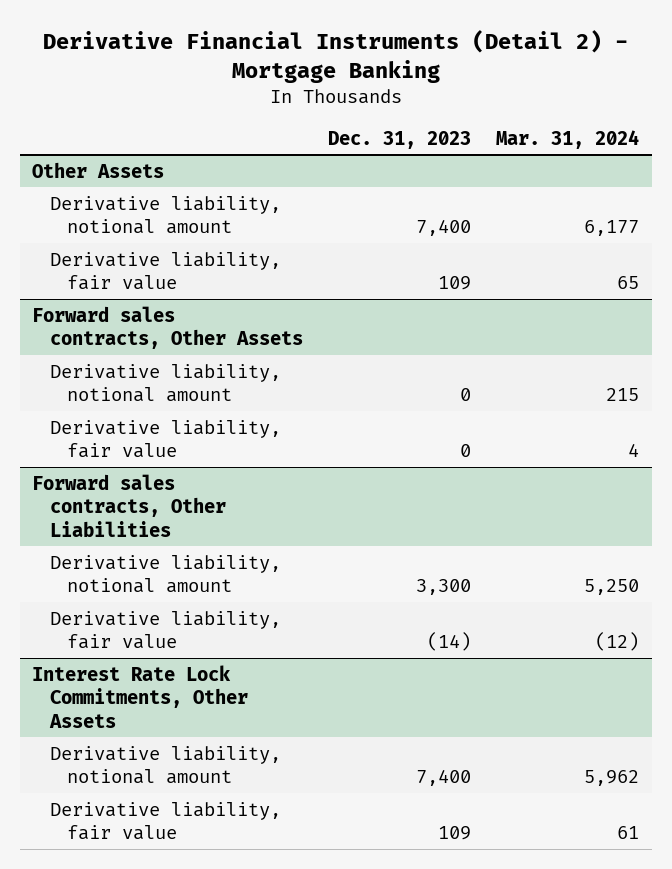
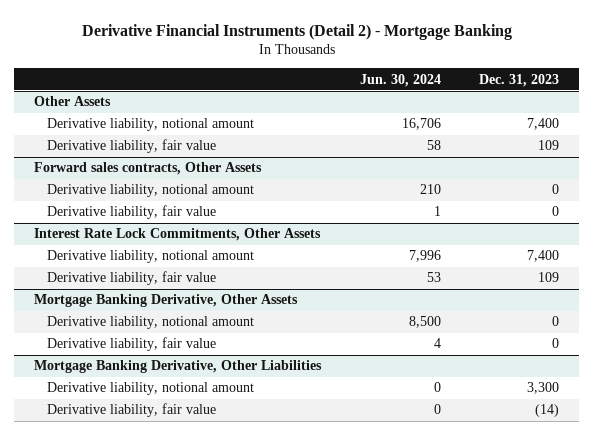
[496,129,640,149] Mar. 31, 2024 -> none
none -> [359,73,441,87] Jun. 30, 2024
[32,473,226,537] Forward sales contracts, Other Liabilities -> none
[49,554,281,594] Derivative liability, notional amount -> none
[49,610,281,650] Derivative liability, fair value -> none
none -> [33,294,298,308] Mortgage Banking Derivative, Other Assets
none -> [47,316,255,330] Derivative liability, notional amount
none -> [47,337,217,352] Derivative liability, fair value
none -> [33,360,322,374] Mortgage Banking Derivative, Other Liabilities
none -> [47,382,255,396] Derivative liability, notional amount
none -> [47,403,217,418] Derivative liability, fair value

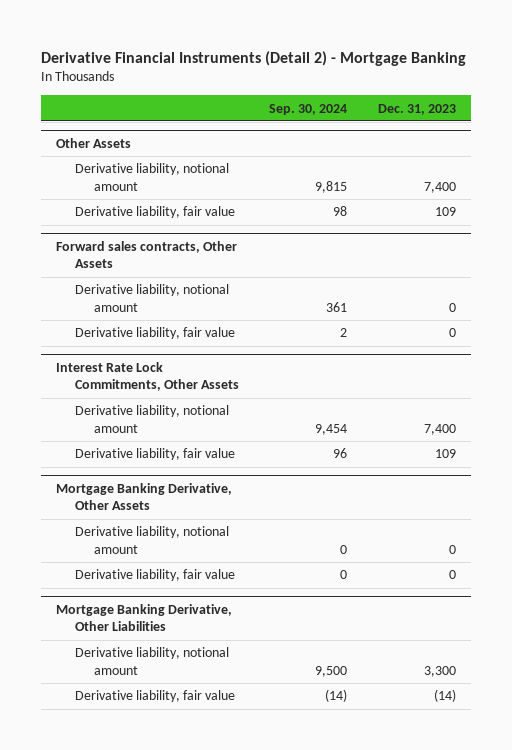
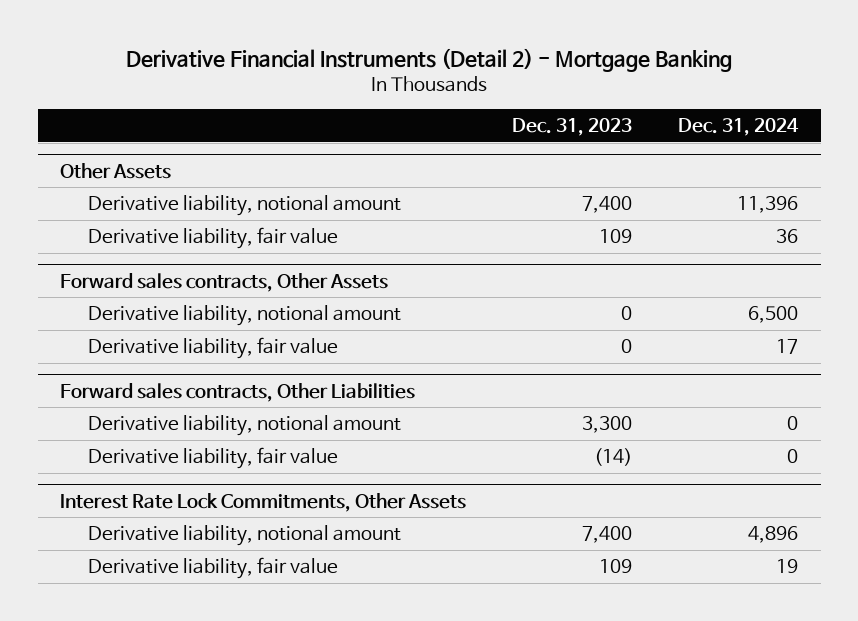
[269,103,348,115] Sep. 30, 2024 -> none
none -> [677,118,799,137] Dec. 31, 2024
none -> [60,382,416,402] Forward sales contracts, Other Liabilities
none -> [88,414,402,436] Derivative liability, notional amount
none -> [88,446,339,469] Derivative liability, fair value
[56,483,233,511] Mortgage Banking Derivative, Other Assets -> none
[74,526,229,554] Derivative liability, notional amount -> none
[74,569,235,582] Derivative liability, fair value -> none
[56,604,233,632] Mortgage Banking Derivative, Other Liabilities -> none
[74,647,229,675] Derivative liability, notional amount -> none
[74,690,235,703] Derivative liability, fair value -> none

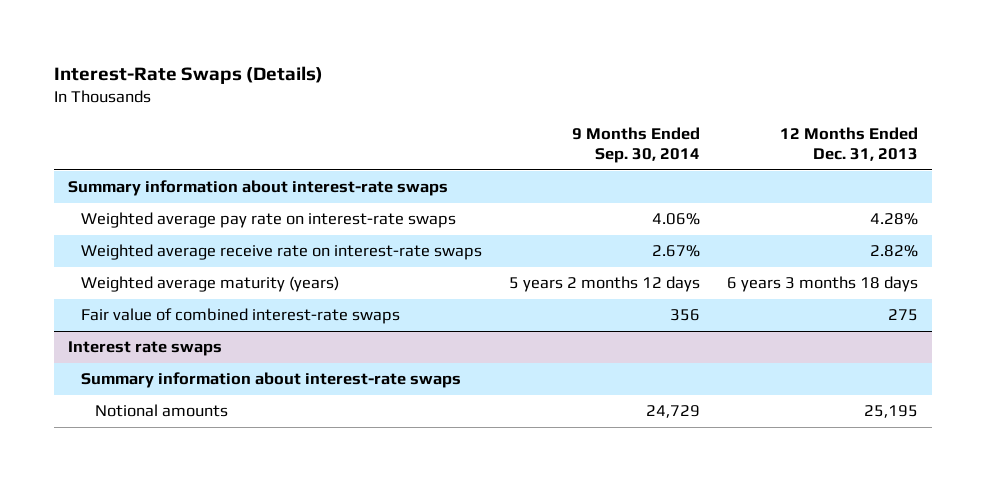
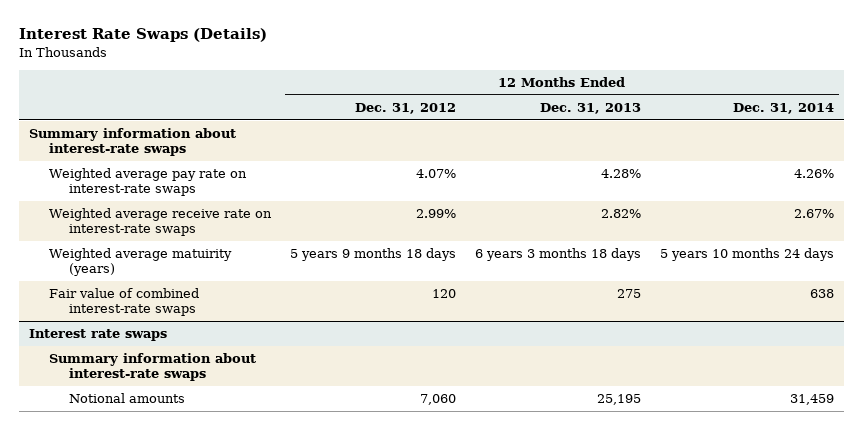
[53,65,323,84] Interest-Rate Swaps (Details) -> [19,28,268,43] Interest Rate Swaps (Details)
[572,127,701,164] 9 Months Ended Sep. 30, 2014 -> none
none -> [355,102,457,114] Dec. 31, 2012
none -> [733,102,835,114] Dec. 31, 2014
[81,276,340,293] Weighted average maturity (years) -> [49,248,233,277] Weighted average matuirity (years)

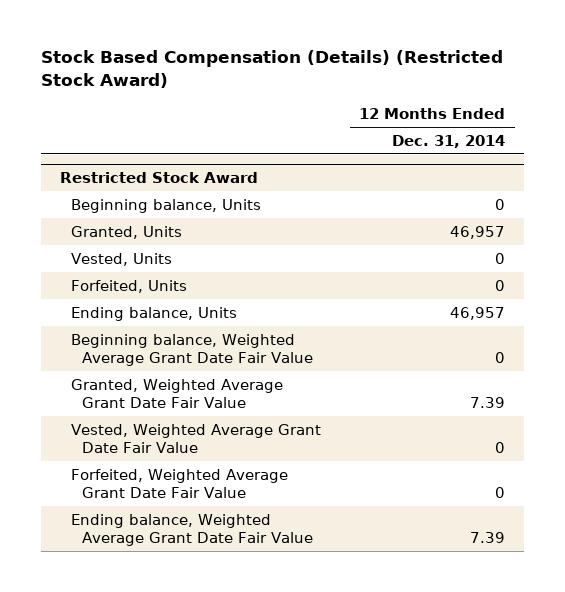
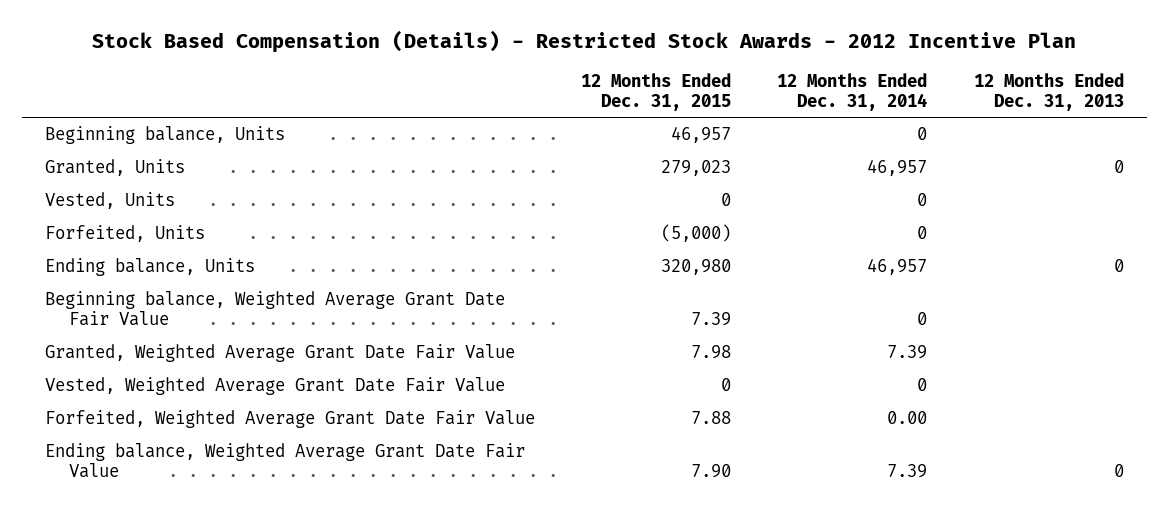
[40,50,503,88] Stock Based Compensation (Details) (Restricted Stock Award) -> [92,29,1077,53] Stock Based Compensation (Details) - Restricted Stock Awards - 2012 Incentive Plan
none -> [581,72,732,111] 12 Months Ended Dec. 31, 2015
none -> [973,72,1124,111] 12 Months Ended Dec. 31, 2013
[59,171,258,183] Restricted Stock Award -> none
[495,486,506,498] 0 -> [887,411,928,425] 0.00

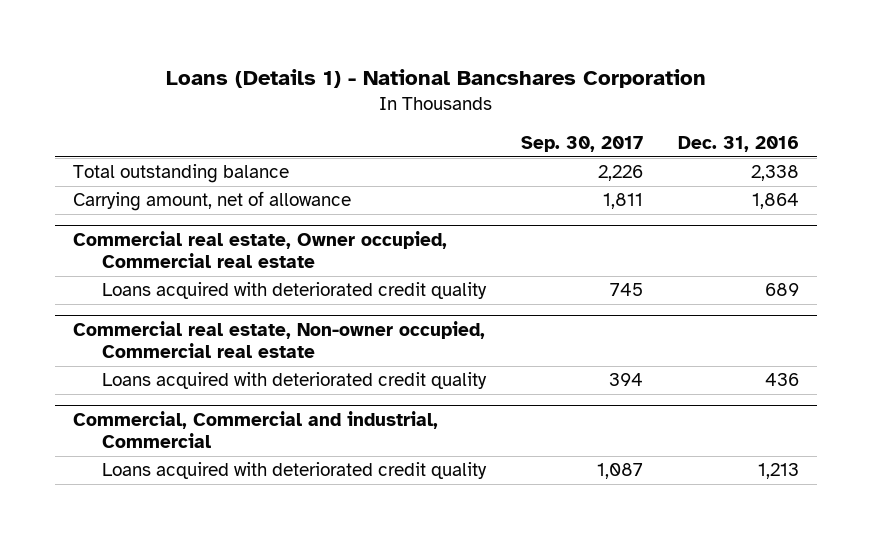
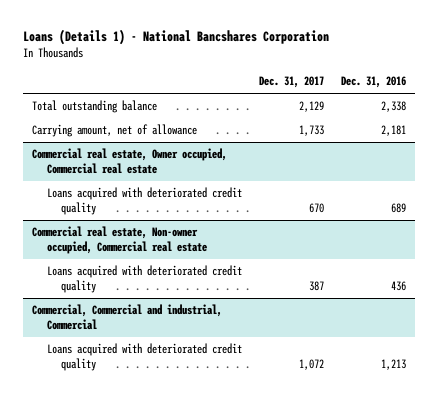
[521,135,644,152] Sep. 30, 2017 -> none
none -> [258,76,324,89] Dec. 31, 2017
[752,193,800,210] 1,864 -> [381,125,407,137] 2,181

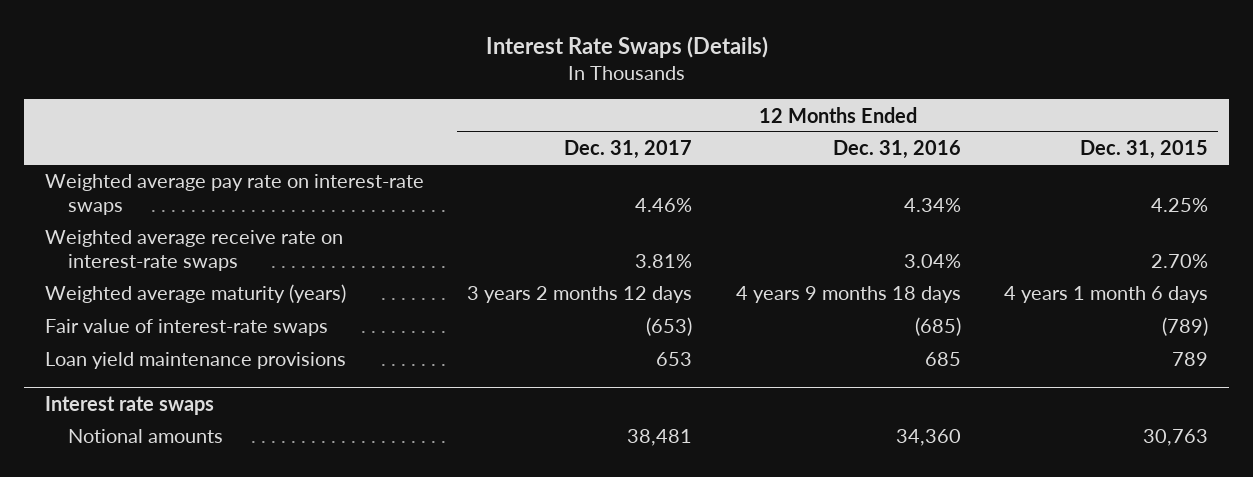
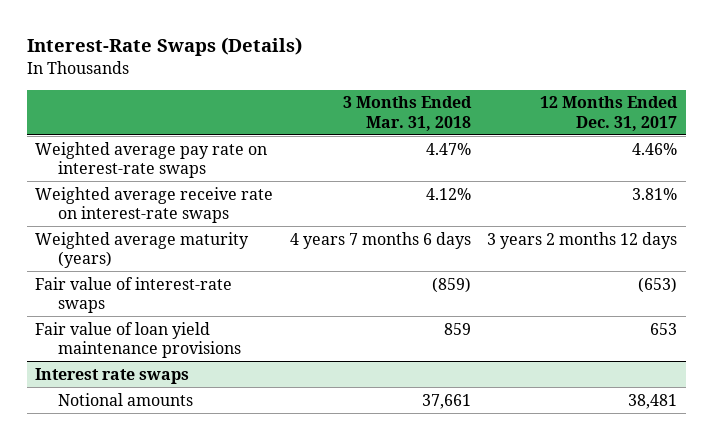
[485,35,768,58] Interest Rate Swaps (Details) -> [26,36,302,56] Interest-Rate Swaps (Details)
[832,140,961,160] Dec. 31, 2016 -> none
[1079,140,1208,160] Dec. 31, 2015 -> none
none -> [342,96,472,131] 3 Months Ended Mar. 31, 2018
[45,352,347,370] Loan yield maintenance provisions -> [34,321,242,359] Fair value of loan yield maintenance provisions

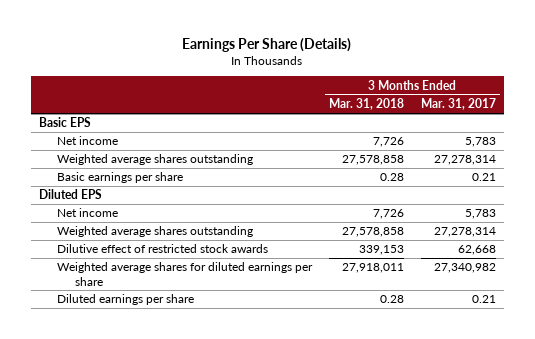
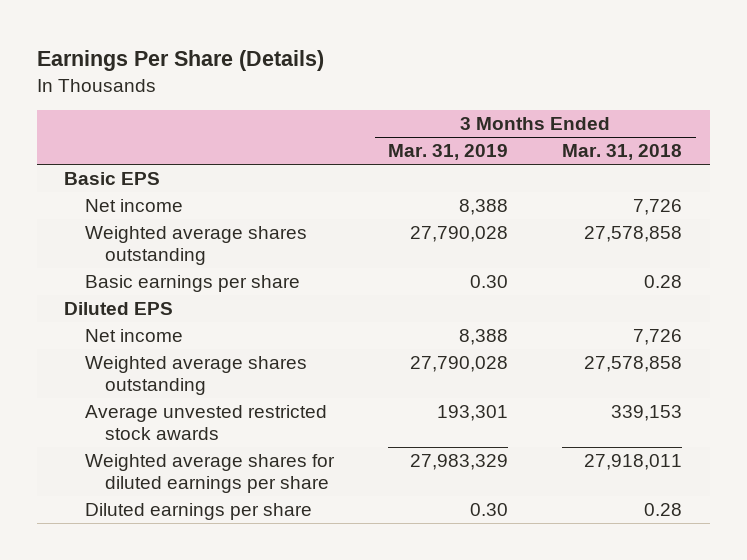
[420,98,496,111] Mar. 31, 2017 -> none
none -> [388,144,509,161] Mar. 31, 2019
[56,244,268,254] Dilutive effect of restricted stock awards -> [84,404,327,440] Average unvested restricted stock awards

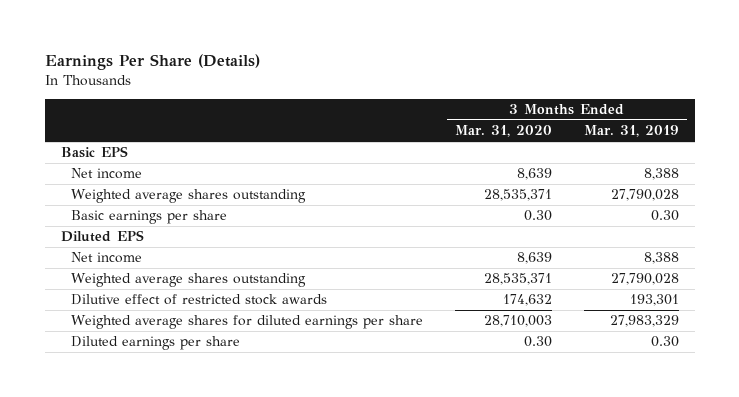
[562,144,683,161] Mar. 31, 2018 -> none
none -> [455,125,553,138] Mar. 31, 2020
[84,404,327,440] Average unvested restricted stock awards -> [71,294,328,306] Dilutive effect of restricted stock awards

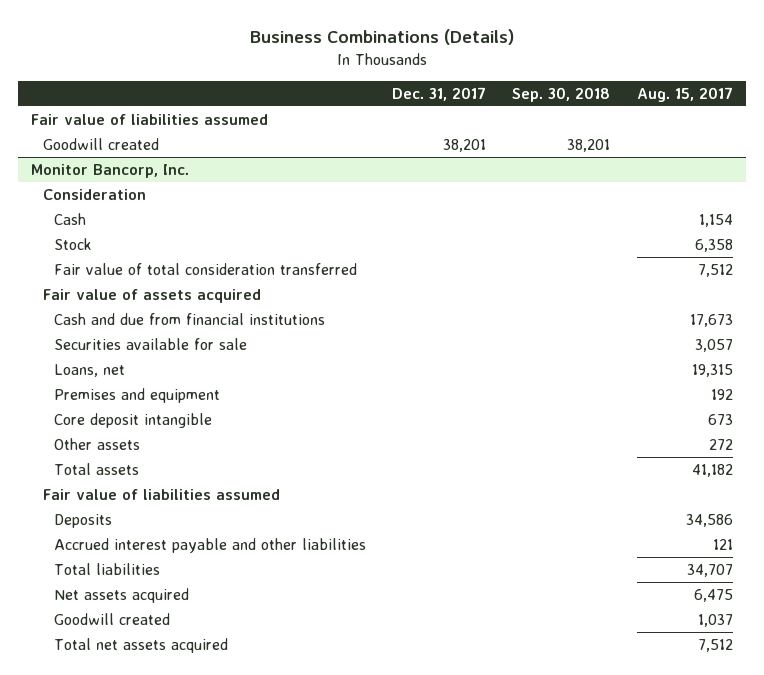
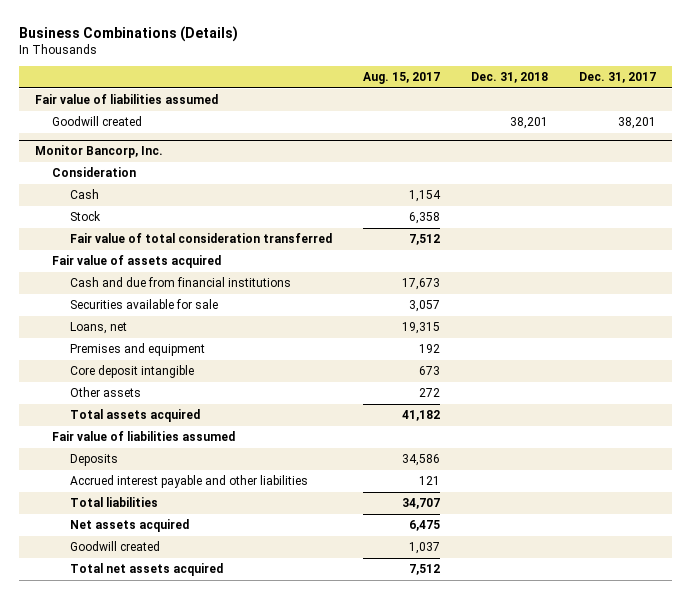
[512,86,611,102] Sep. 30, 2018 -> none
none -> [471,72,549,84] Dec. 31, 2018
[53,462,139,475] Total assets -> [69,409,200,423] Total assets acquired

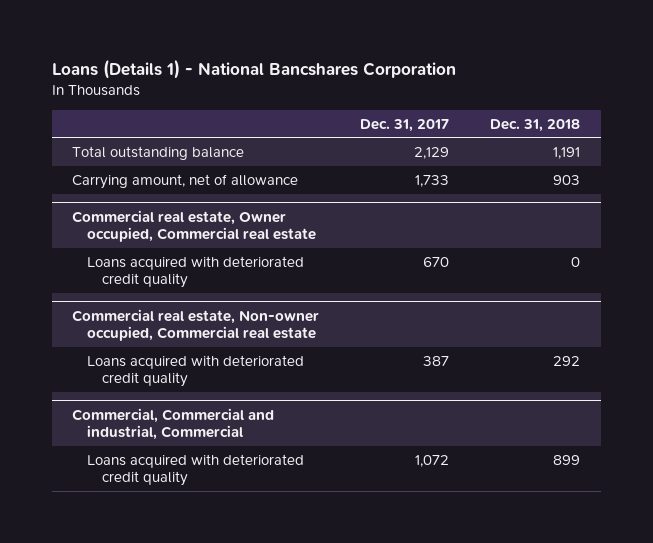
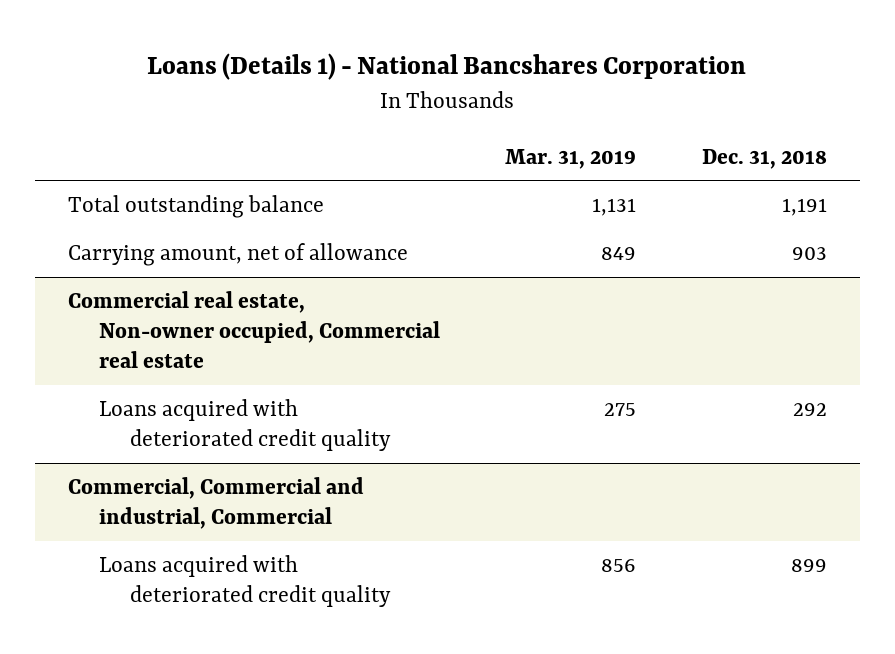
[360,118,450,132] Dec. 31, 2017 -> none
none -> [505,148,637,169] Mar. 31, 2019
[72,209,317,243] Commercial real estate, Owner occupied, Commercial real estate -> none
[87,255,305,289] Loans acquired with deteriorated credit quality -> none

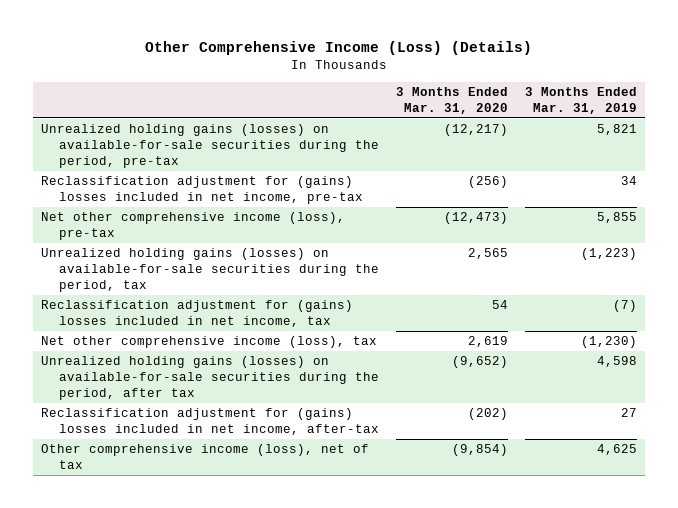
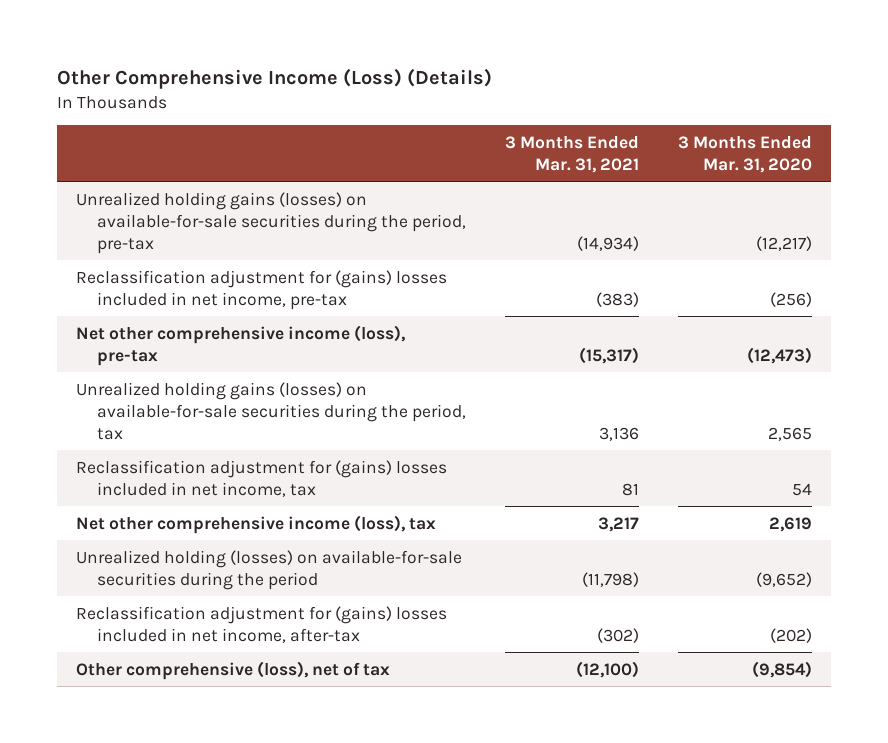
[524,86,637,115] 3 Months Ended Mar. 31, 2019 -> none
none -> [504,135,639,173] 3 Months Ended Mar. 31, 2021
[41,355,380,400] Unrealized holding gains (losses) on available-for-sale securities during the period, after tax -> [76,549,463,590] Unrealized holding (losses) on available-for-sale securities during the period
[41,443,370,469] Other comprehensive income (loss), net of tax -> [76,660,391,680] Other comprehensive (loss), net of tax

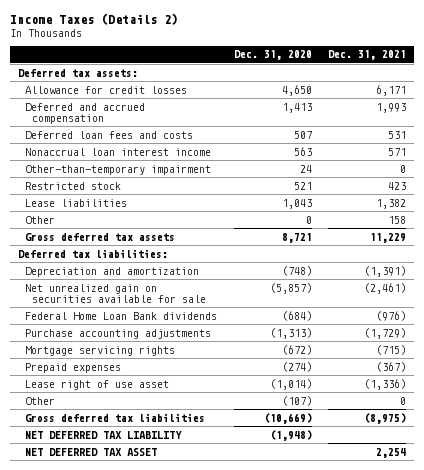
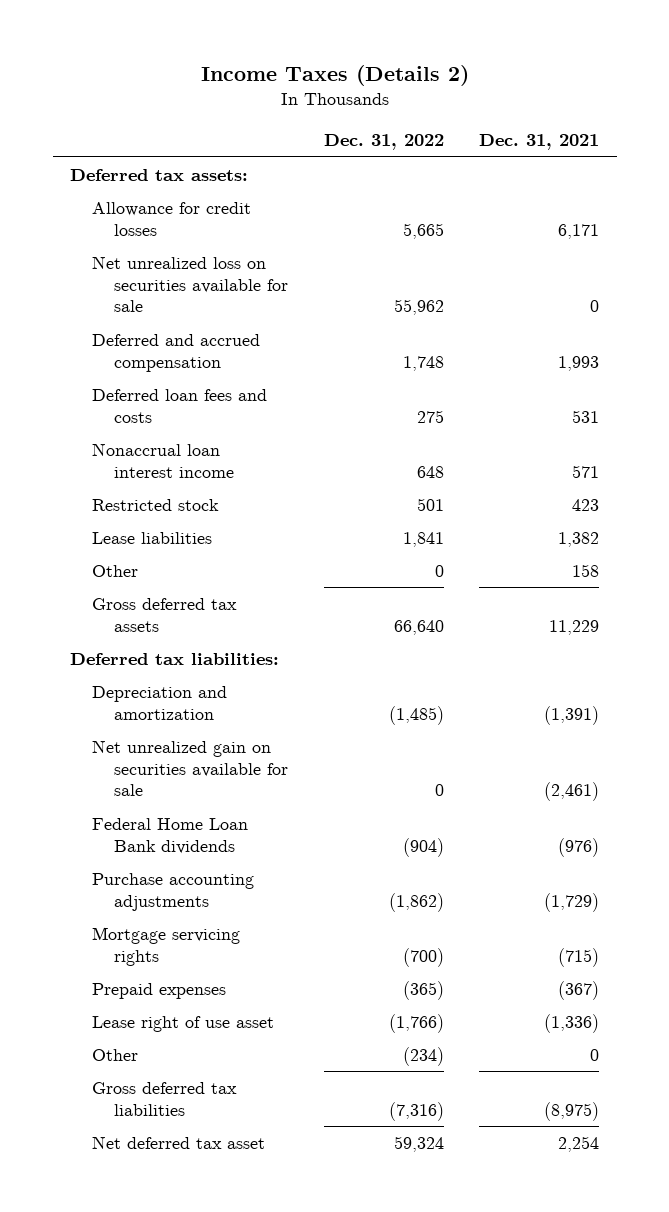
[233,50,312,61] Dec. 31, 2020 -> none
none -> [323,134,444,151] Dec. 31, 2022
none -> [92,255,289,313] Net unrealized loss on securities available for sale
[25,164,212,175] Other-than-temporary impairment -> none
[25,430,183,439] NET DEFERRED TAX LIABILITY -> none
[25,447,158,456] NET DEFERRED TAX ASSET -> [92,1135,266,1149] Net deferred tax asset

